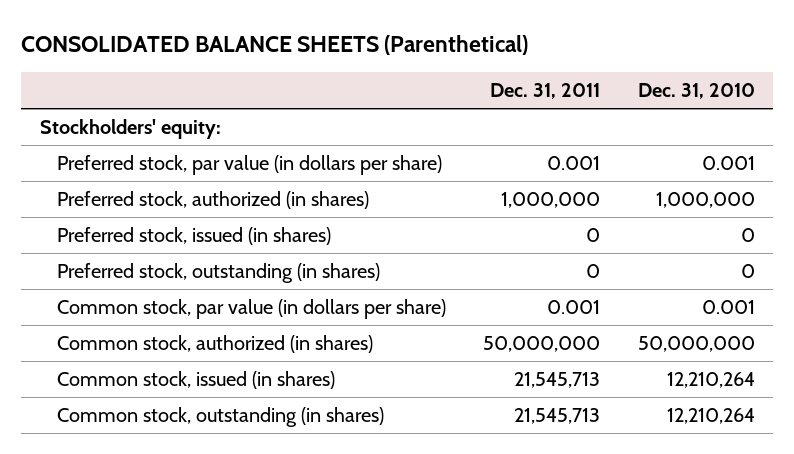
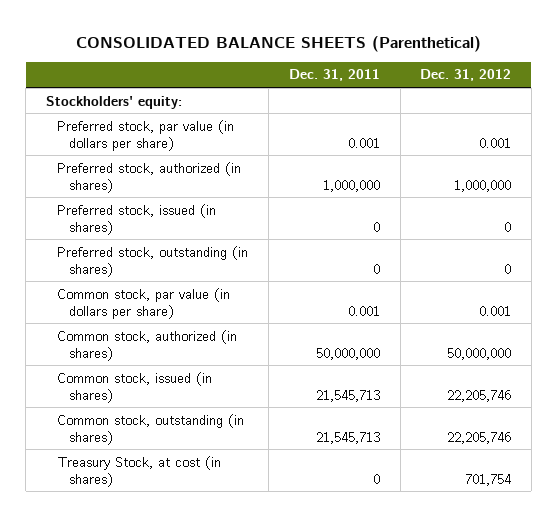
[637,83,755,100] Dec. 31, 2010 -> none
none -> [420,69,512,82] Dec. 31, 2012
none -> [57,455,222,487] Treasury Stock, at cost (in shares)

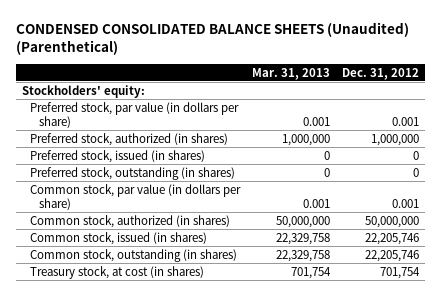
[75,35,481,52] CONSOLIDATED BALANCE SHEETS (Parenthetical) -> [15,21,409,56] CONDENSED CONSOLIDATED BALANCE SHEETS (Unaudited) (Parenthetical)
[288,69,380,82] Dec. 31, 2011 -> none
none -> [252,67,331,80] Mar. 31, 2013
[57,455,222,487] Treasury Stock, at cost (in shares) -> [30,265,205,279] Treasury stock, at cost (in shares)

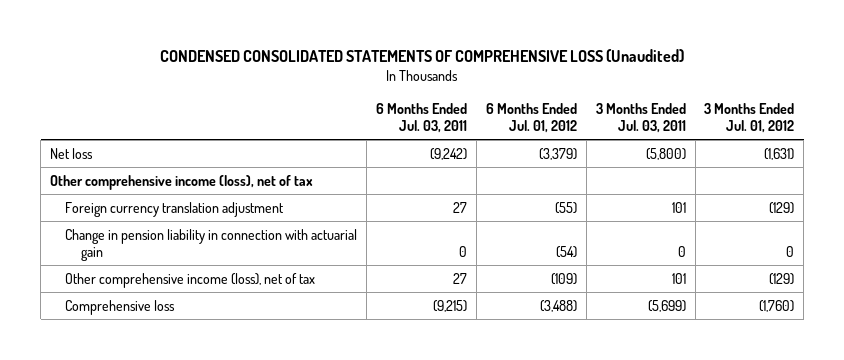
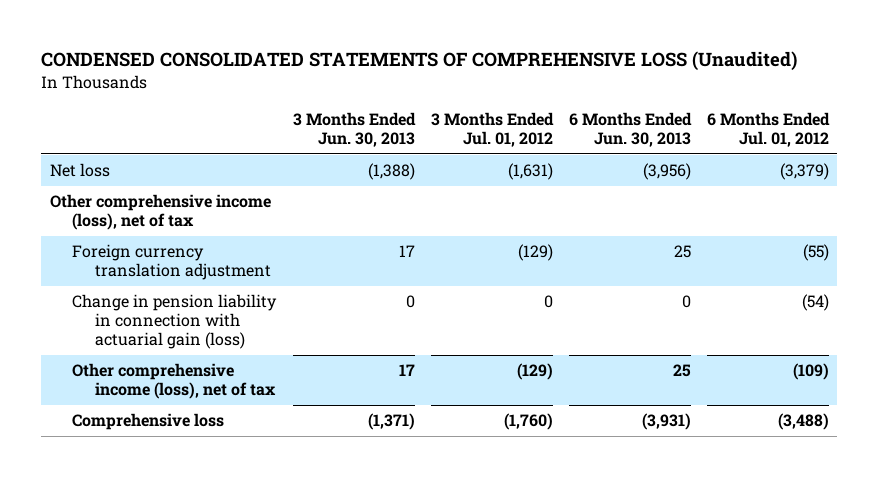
[376,102,468,133] 6 Months Ended Jul. 03, 2011 -> none
[595,102,686,133] 3 Months Ended Jul. 03, 2011 -> none
none -> [292,112,416,147] 3 Months Ended Jun. 30, 2013
none -> [568,112,692,147] 6 Months Ended Jun. 30, 2013
[65,228,358,261] Change in pension liability in connection with actuarial gain -> [72,294,278,350] Change in pension liability in connection with actuarial gain (loss)

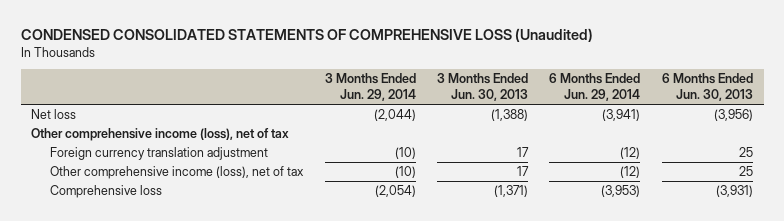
[430,112,554,147] 3 Months Ended Jul. 01, 2012 -> none
[707,112,831,147] 6 Months Ended Jul. 01, 2012 -> none
none -> [324,73,416,102] 3 Months Ended Jun. 29, 2014
none -> [549,73,641,102] 6 Months Ended Jun. 29, 2014
[72,294,278,350] Change in pension liability in connection with actuarial gain (loss) -> none

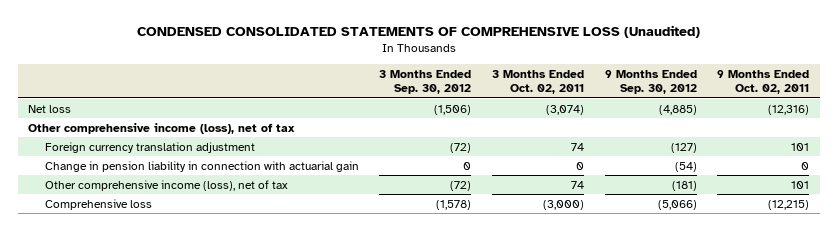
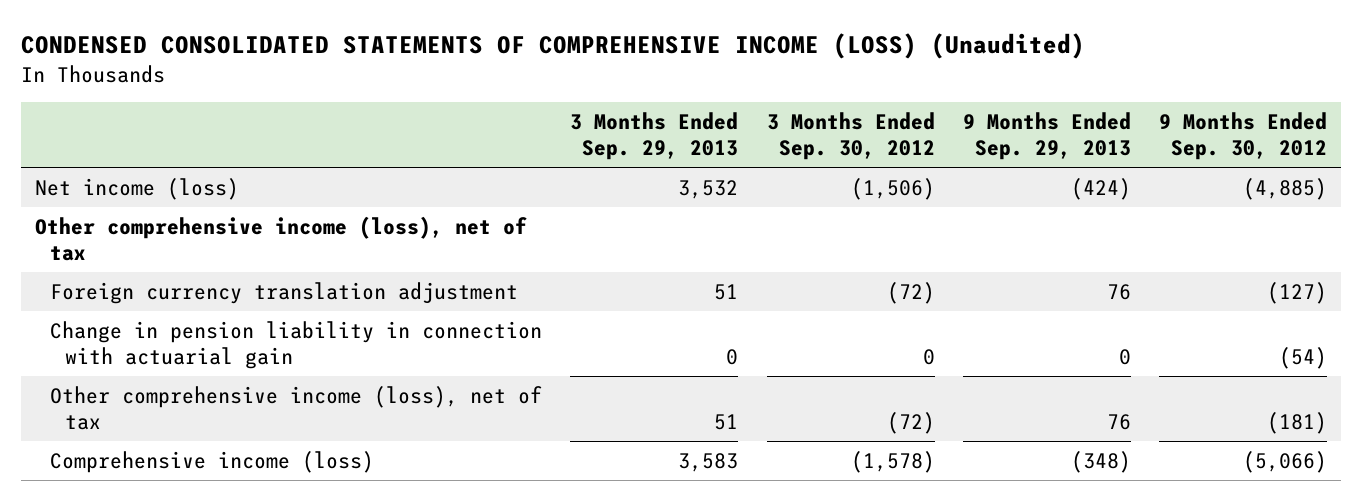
[136,25,700,39] CONDENSED CONSOLIDATED STATEMENTS OF COMPREHENSIVE LOSS (Unaudited) -> [20,33,1085,60] CONDENSED CONSOLIDATED STATEMENTS OF COMPREHENSIVE INCOME (LOSS) (Unaudited)
[492,70,585,95] 3 Months Ended Oct. 02, 2011 -> none
[717,70,810,95] 9 Months Ended Oct. 02, 2011 -> none
none -> [570,112,739,161] 3 Months Ended Sep. 29, 2013
none -> [962,112,1131,161] 9 Months Ended Sep. 29, 2013
[28,104,72,113] Net loss -> [34,177,239,200] Net income (loss)
[44,198,152,210] Comprehensive loss -> [49,450,374,473] Comprehensive income (loss)

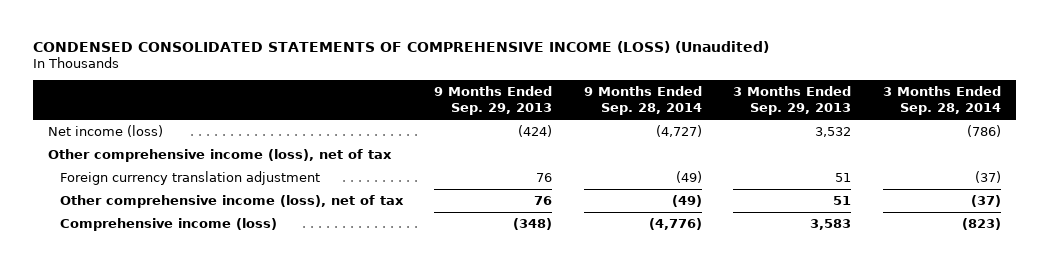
[766,112,935,161] 3 Months Ended Sep. 30, 2012 -> none
[1159,112,1328,161] 9 Months Ended Sep. 30, 2012 -> none
none -> [583,86,702,116] 9 Months Ended Sep. 28, 2014
none -> [882,86,1001,116] 3 Months Ended Sep. 28, 2014
[49,320,542,369] Change in pension liability in connection with actuarial gain -> none

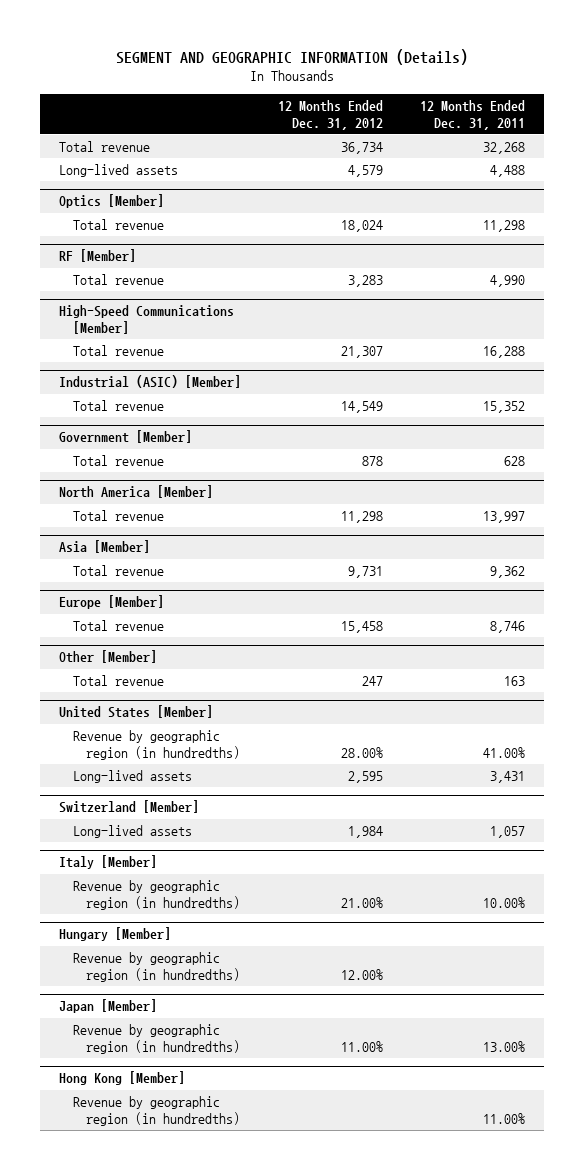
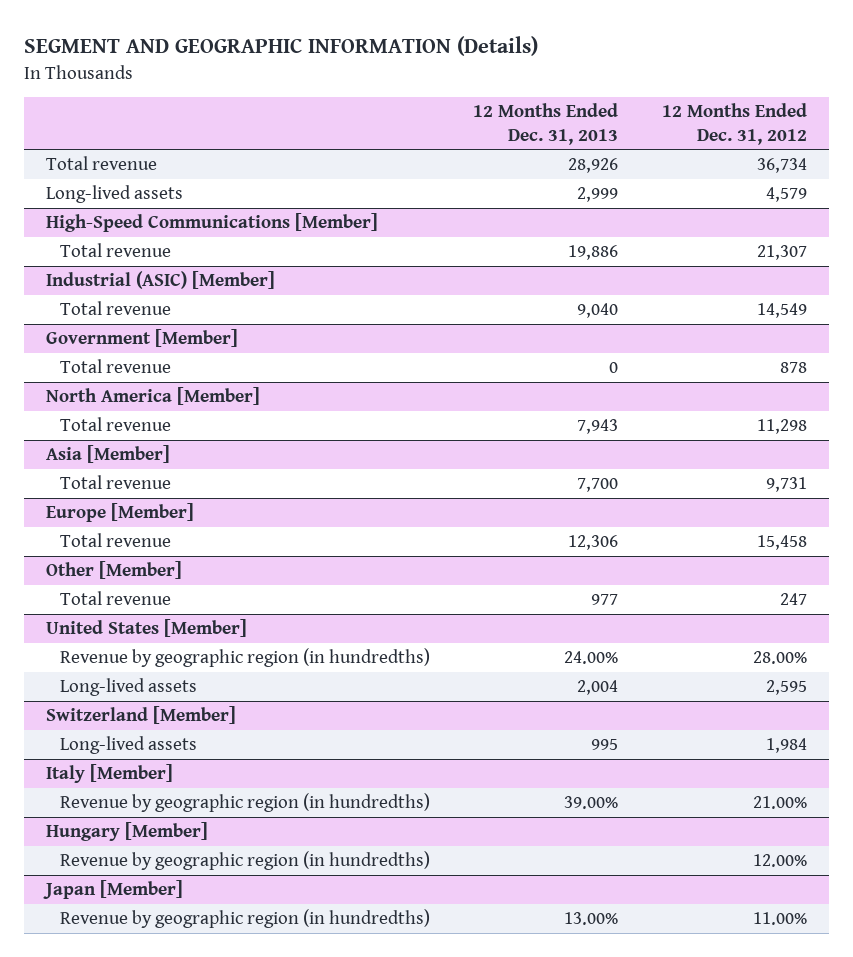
[420,100,526,130] 12 Months Ended Dec. 31, 2011 -> none
none -> [473,103,619,145] 12 Months Ended Dec. 31, 2013
[58,194,164,209] Optics [Member] -> none
[72,219,164,231] Total revenue -> none
[58,249,136,263] RF [Member] -> none
[72,274,164,286] Total revenue -> none
[58,1071,185,1086] Hong Kong [Member] -> none
[72,1096,241,1126] Revenue by geographic region (in hundredths) -> none

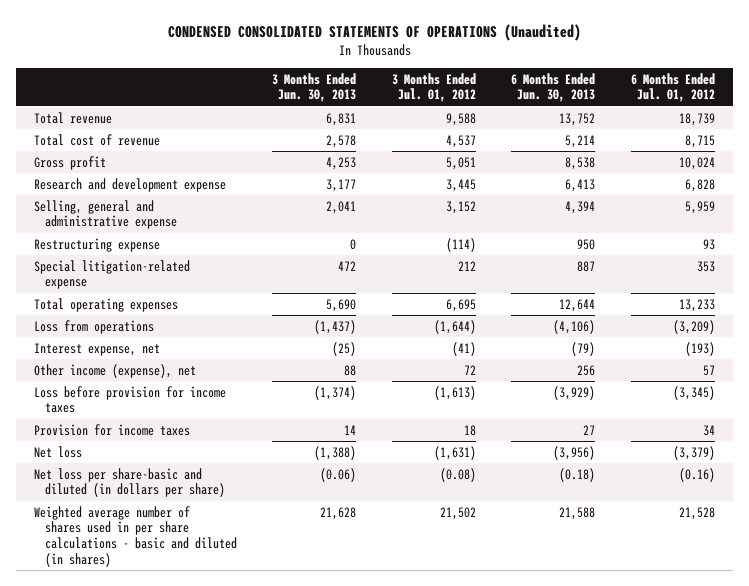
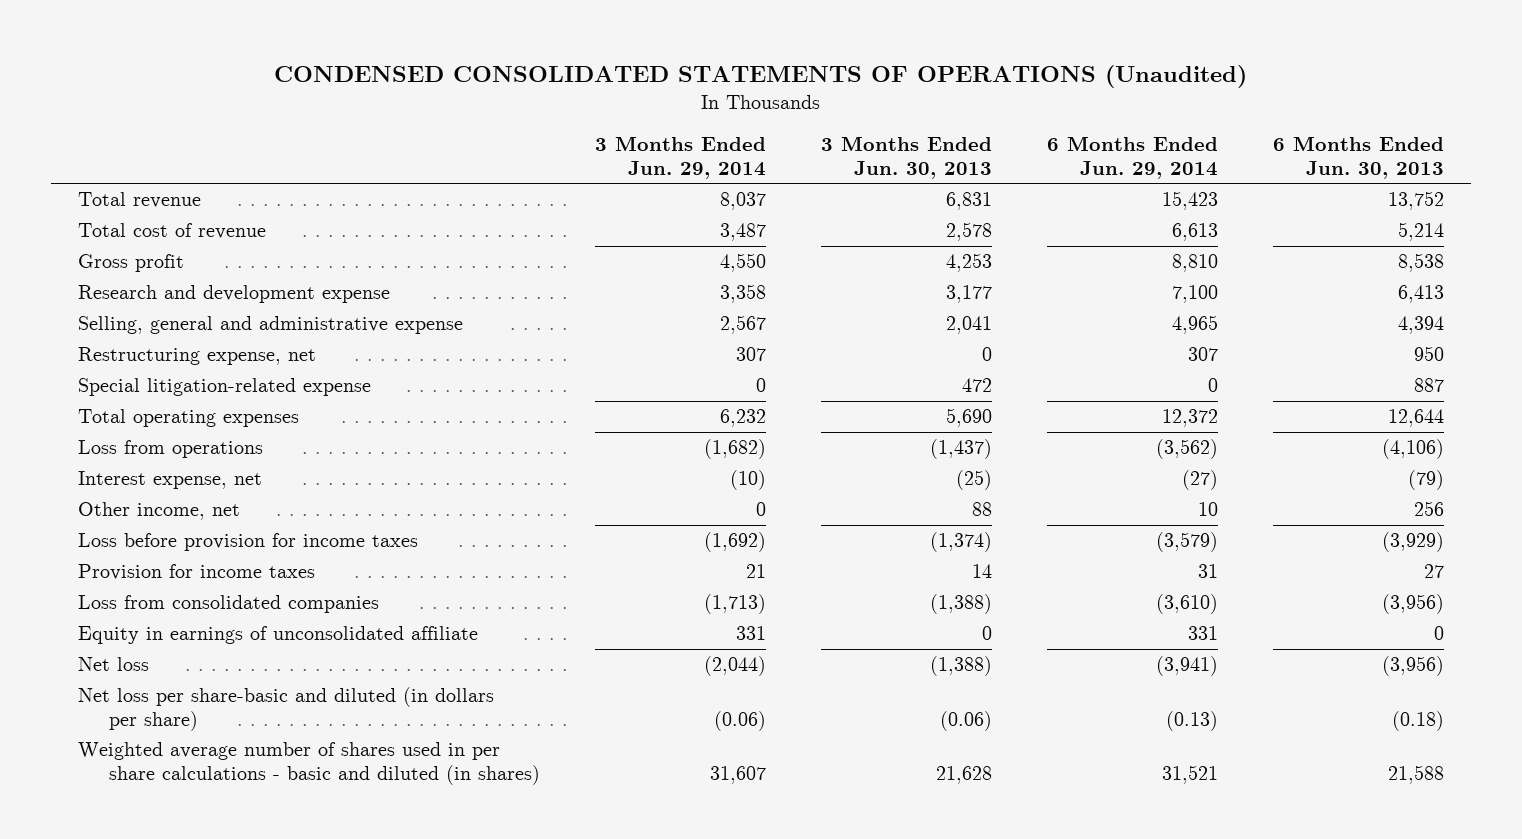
[391,72,476,103] 3 Months Ended Jul. 01, 2012 -> none
[631,72,716,103] 6 Months Ended Jul. 01, 2012 -> none
none -> [595,136,767,179] 3 Months Ended Jun. 29, 2014
none -> [1046,136,1218,179] 6 Months Ended Jun. 29, 2014
[33,237,160,252] Restructuring expense -> [78,347,317,366] Restructuring expense, net
[33,363,196,378] Other income (expense), net -> [78,502,241,521] Other income, net
none -> [78,595,380,614] Loss from consolidated companies
none -> [78,626,479,645] Equity in earnings of unconsolidated affiliate

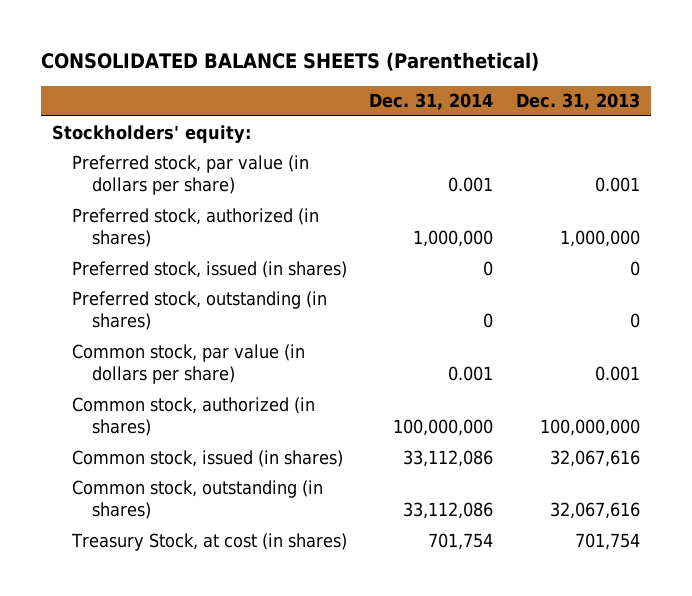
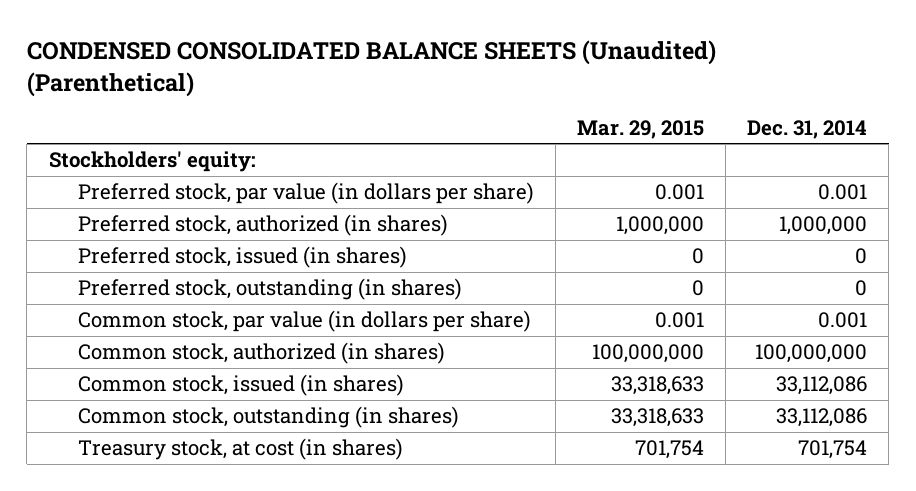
[41,52,540,72] CONSOLIDATED BALANCE SHEETS (Parenthetical) -> [26,39,716,97] CONDENSED CONSOLIDATED BALANCE SHEETS (Unaudited) (Parenthetical)
[515,93,640,111] Dec. 31, 2013 -> none
none -> [576,119,704,139] Mar. 29, 2015
[71,532,348,551] Treasury Stock, at cost (in shares) -> [77,438,403,461] Treasury stock, at cost (in shares)

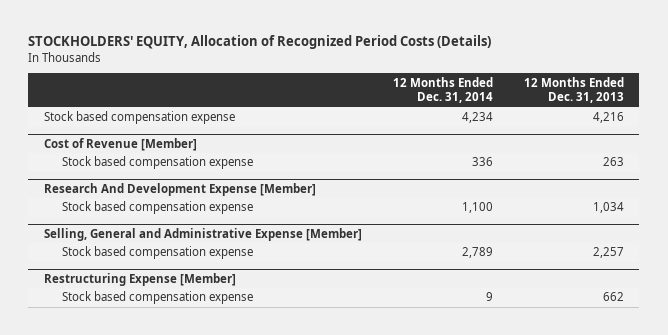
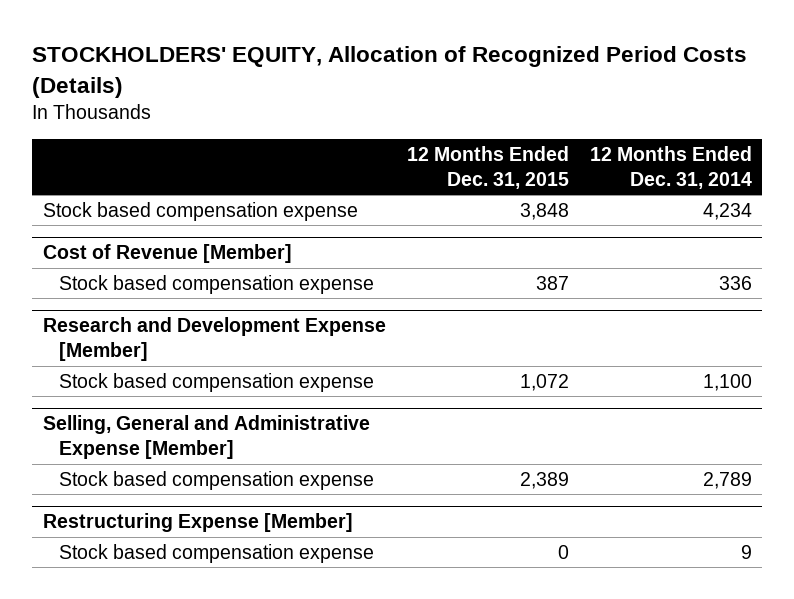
[523,76,624,104] 12 Months Ended Dec. 31, 2013 -> none
none -> [406,145,569,189] 12 Months Ended Dec. 31, 2015
[43,182,316,196] Research And Development Expense [Member] -> [42,317,386,362] Research and Development Expense [Member]

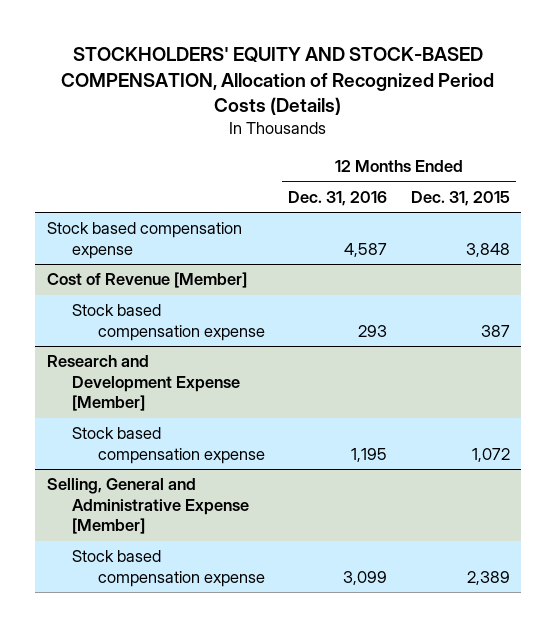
[32,46,748,98] STOCKHOLDERS' EQUITY, Allocation of Recognized Period Costs (Details) -> [61,46,495,116] STOCKHOLDERS' EQUITY AND STOCK-BASED COMPENSATION, Allocation of Recognized Period Costs (Details)
[589,145,752,189] 12 Months Ended Dec. 31, 2014 -> none
none -> [288,190,388,206] Dec. 31, 2016
[42,513,353,533] Restructuring Expense [Member] -> none
[59,543,375,563] Stock based compensation expense -> none

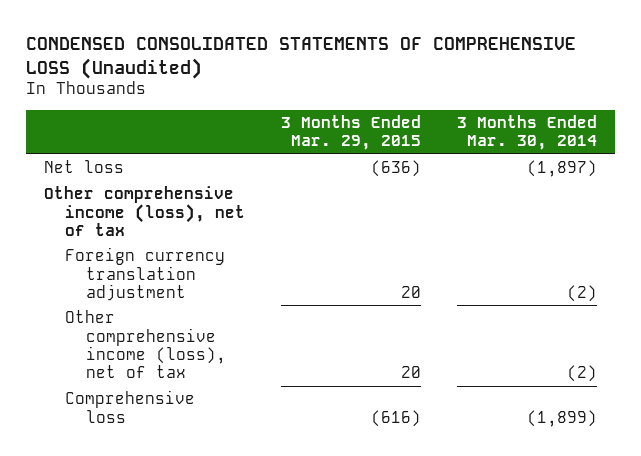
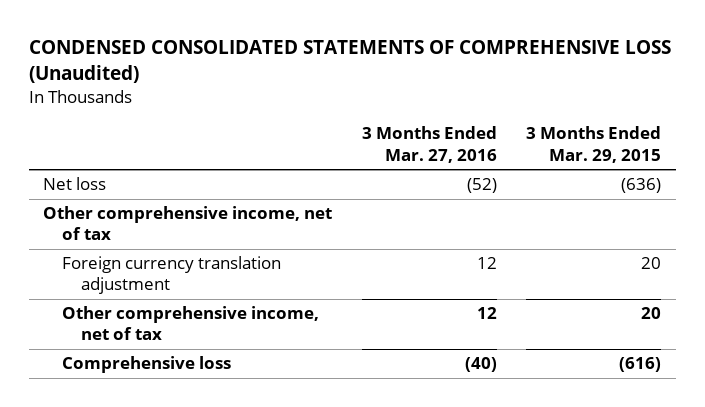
[457,115,598,151] 3 Months Ended Mar. 30, 2014 -> none
none -> [361,126,497,163] 3 Months Ended Mar. 27, 2016
[44,186,246,236] Other comprehensive income (loss), net of tax -> [43,206,333,241] Other comprehensive income, net of tax
[65,310,227,379] Other comprehensive income (loss), net of tax -> [62,306,320,341] Other comprehensive income, net of tax

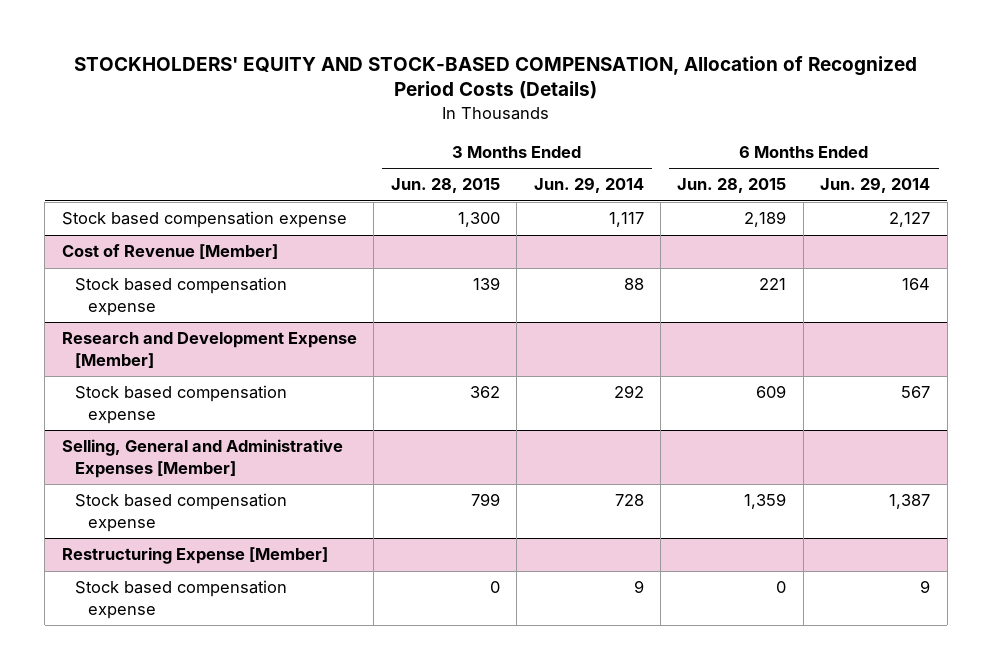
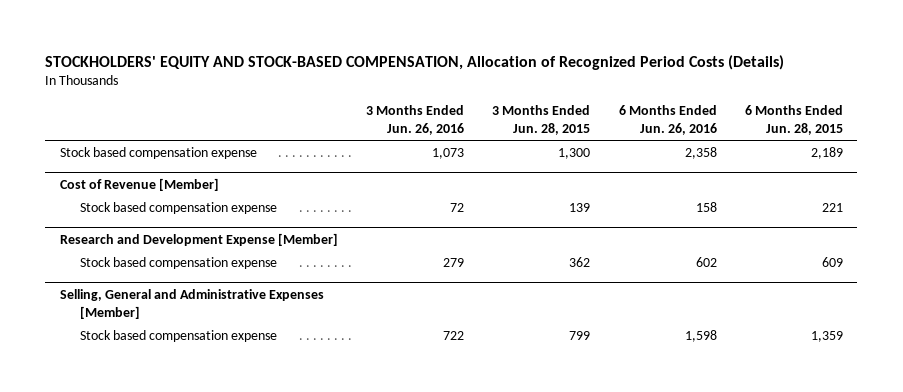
[533,177,644,194] Jun. 29, 2014 -> none
[820,177,931,194] Jun. 29, 2014 -> none
none -> [365,105,464,135] 3 Months Ended Jun. 26, 2016
none -> [618,105,717,135] 6 Months Ended Jun. 26, 2016
[61,547,328,565] Restructuring Expense [Member] -> none
[74,580,287,619] Stock based compensation expense -> none

